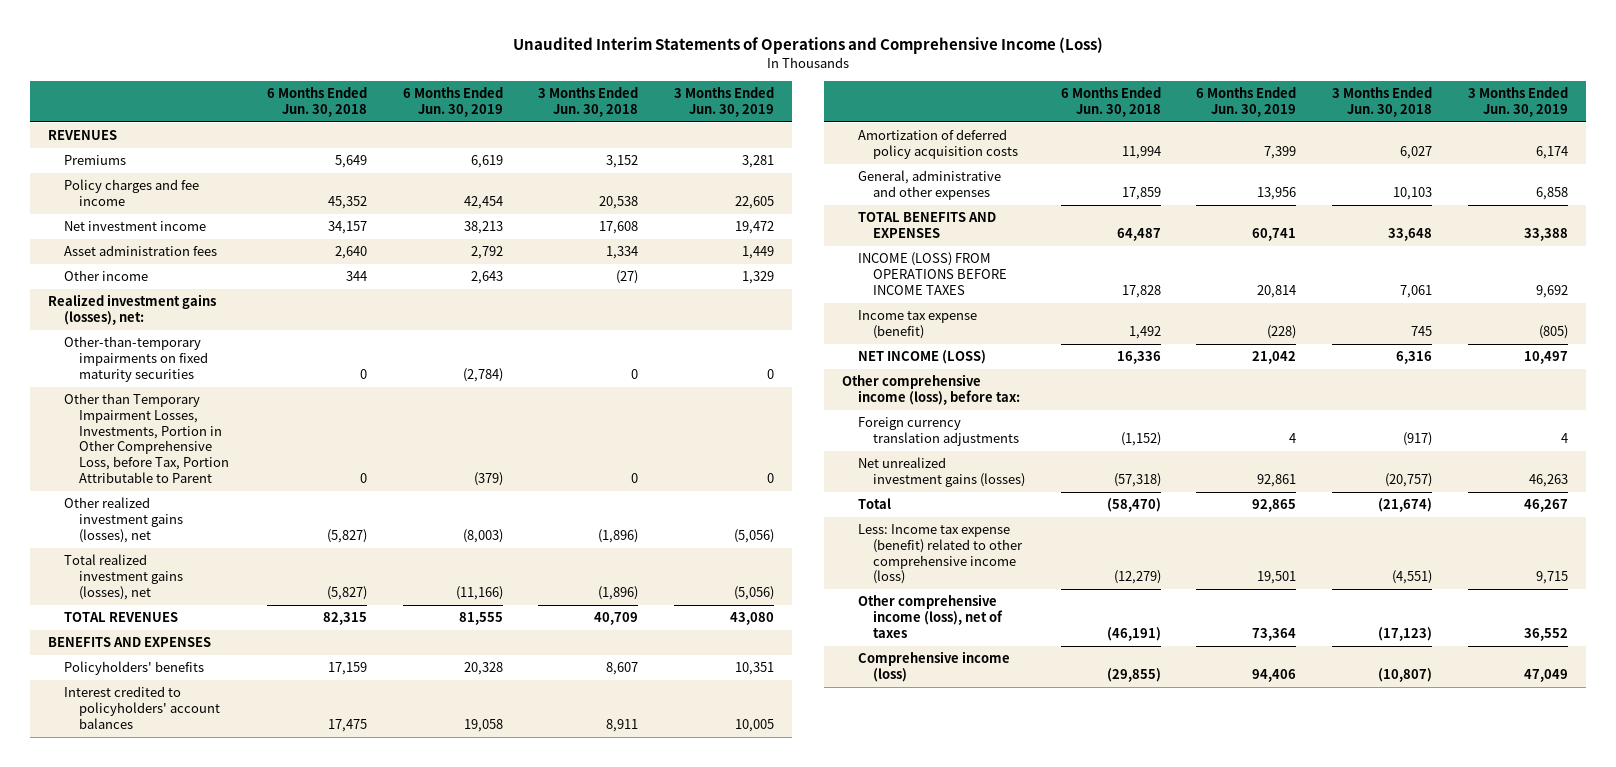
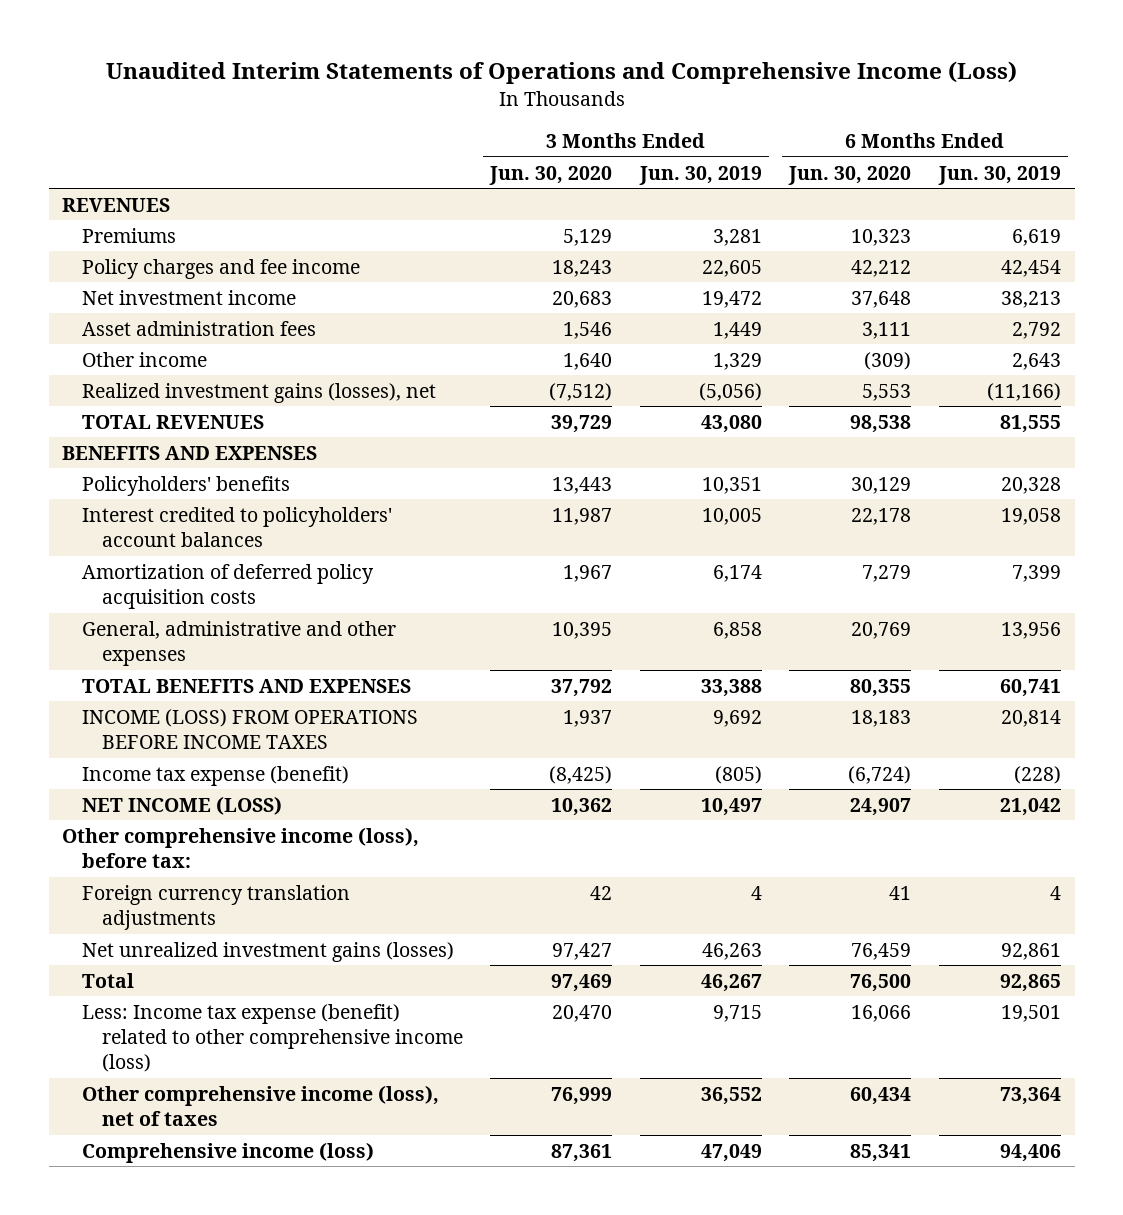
[266,86,367,117] 6 Months Ended Jun. 30, 2018 -> none
[538,86,639,117] 3 Months Ended Jun. 30, 2018 -> none
none -> [489,165,613,185] Jun. 30, 2020
none -> [788,165,912,185] Jun. 30, 2020
[48,294,217,326] Realized investment gains (losses), net: -> none
[63,336,209,382] Other-than-temporary impairments on fixed maturity securities -> none
[63,393,230,483] Other than Temporary Impairment Losses, Investments, Portion in Other Comprehensive Loss, before Tax, Portion Attributable to Parent -> none
[63,497,184,543] Other realized investment gains (losses), net -> none
[63,554,184,600] Total realized investment gains (losses), net -> [81,382,436,403] Realized investment gains (losses), net

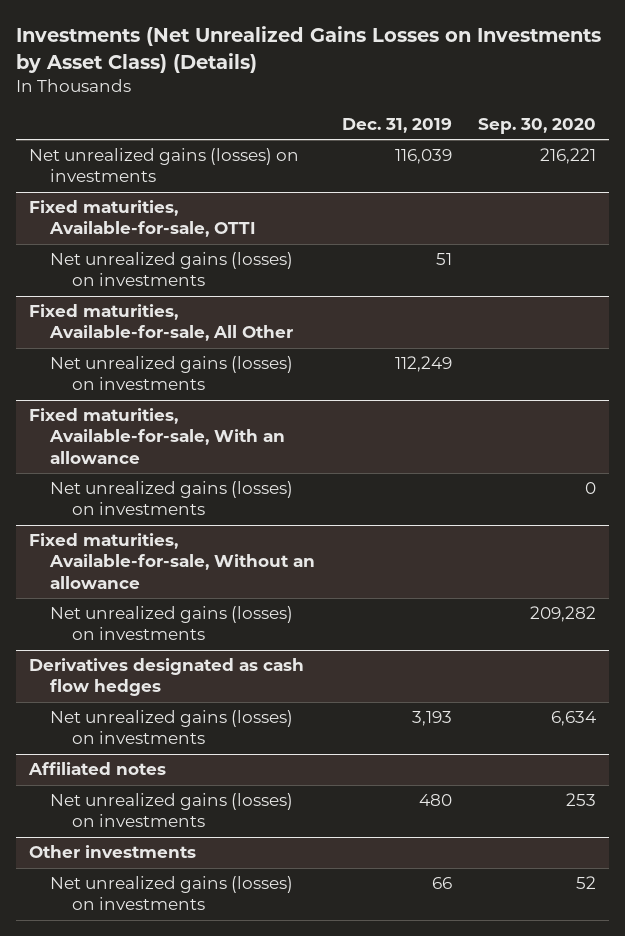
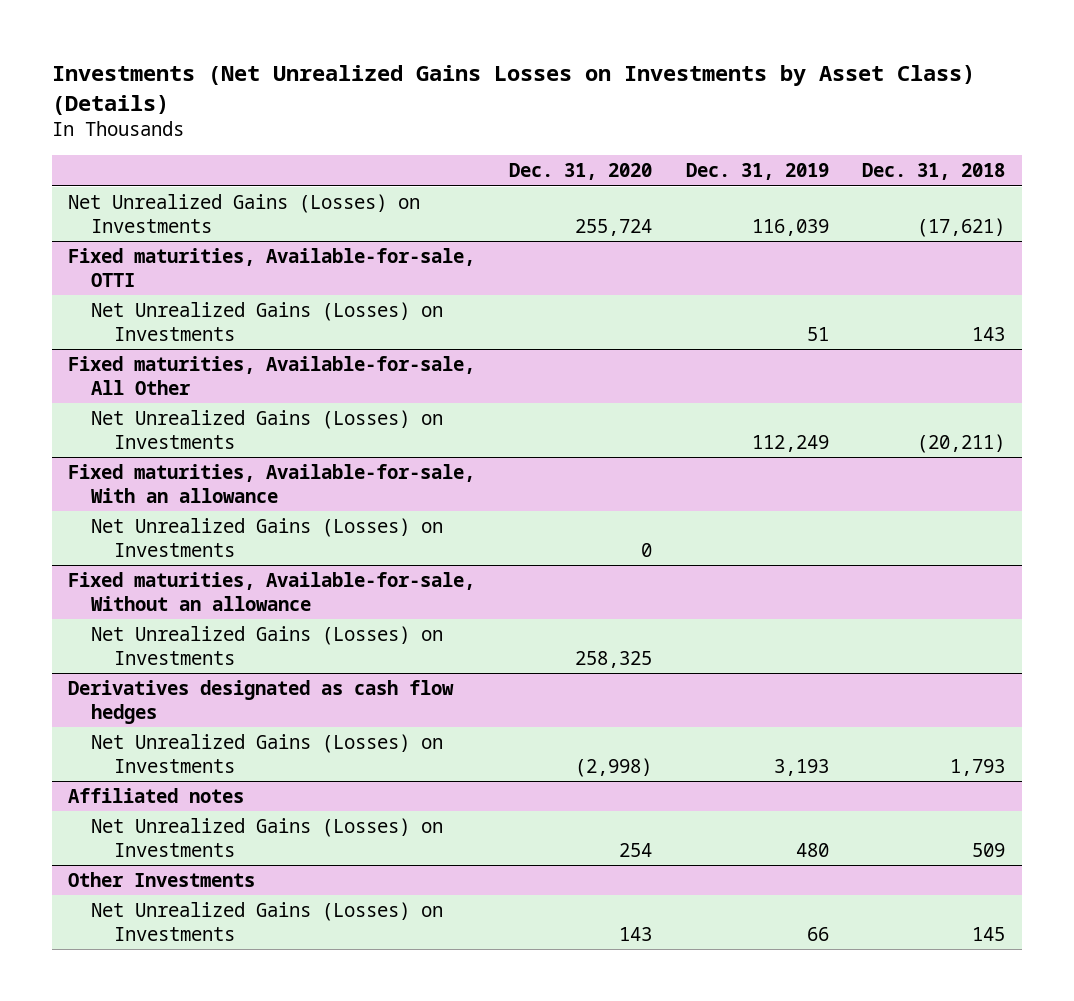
[477,117,596,134] Sep. 30, 2020 -> none
none -> [508,163,652,181] Dec. 31, 2020
none -> [862,163,1006,181] Dec. 31, 2018
[29,148,300,183] Net unrealized gains (losses) on investments -> [68,194,421,233] Net Unrealized Gains (Losses) on Investments
[50,252,294,287] Net unrealized gains (losses) on investments -> [91,302,444,341] Net Unrealized Gains (Losses) on Investments
[50,356,294,391] Net unrealized gains (losses) on investments -> [91,410,444,449] Net Unrealized Gains (Losses) on Investments
[50,481,294,516] Net unrealized gains (losses) on investments -> [91,518,444,557] Net Unrealized Gains (Losses) on Investments
[50,606,294,641] Net unrealized gains (losses) on investments -> [91,626,444,665] Net Unrealized Gains (Losses) on Investments
[50,710,294,745] Net unrealized gains (losses) on investments -> [91,734,444,773] Net Unrealized Gains (Losses) on Investments
[50,793,294,828] Net unrealized gains (losses) on investments -> [91,818,444,857] Net Unrealized Gains (Losses) on Investments
[29,845,197,859] Other investments -> [68,872,256,888] Other Investments
[50,876,294,911] Net unrealized gains (losses) on investments -> [91,902,444,941] Net Unrealized Gains (Losses) on Investments

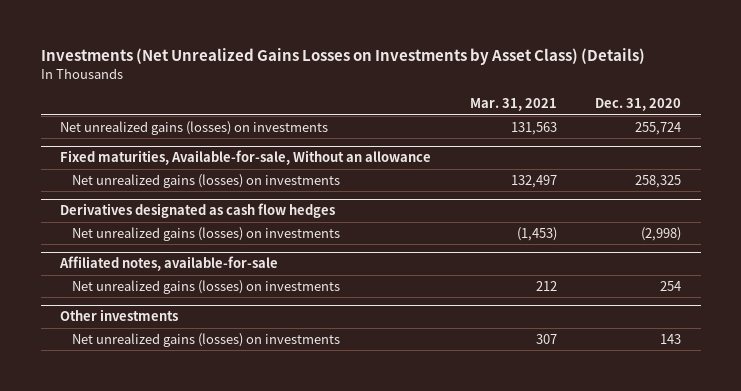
[685,163,829,181] Dec. 31, 2019 -> none
[862,163,1006,181] Dec. 31, 2018 -> none
none -> [469,98,557,112] Mar. 31, 2021
[68,248,476,287] Fixed maturities, Available-for-sale, OTTI -> none
[91,302,444,341] Net Unrealized Gains (Losses) on Investments -> none
[68,356,476,395] Fixed maturities, Available-for-sale, All Other -> none
[91,410,444,449] Net Unrealized Gains (Losses) on Investments -> none
[68,464,476,503] Fixed maturities, Available-for-sale, With an allowance -> none
[91,518,444,557] Net Unrealized Gains (Losses) on Investments -> none
[68,194,421,233] Net Unrealized Gains (Losses) on Investments -> [60,120,329,135] Net unrealized gains (losses) on investments
[91,626,444,665] Net Unrealized Gains (Losses) on Investments -> [72,173,341,188] Net unrealized gains (losses) on investments
[91,734,444,773] Net Unrealized Gains (Losses) on Investments -> [72,226,341,241] Net unrealized gains (losses) on investments
[68,788,245,804] Affiliated notes -> [59,256,279,272] Affiliated notes, available-for-sale
[91,818,444,857] Net Unrealized Gains (Losses) on Investments -> [72,279,341,294] Net unrealized gains (losses) on investments
[68,872,256,888] Other Investments -> [60,309,179,322] Other investments
[91,902,444,941] Net Unrealized Gains (Losses) on Investments -> [72,332,341,347] Net unrealized gains (losses) on investments

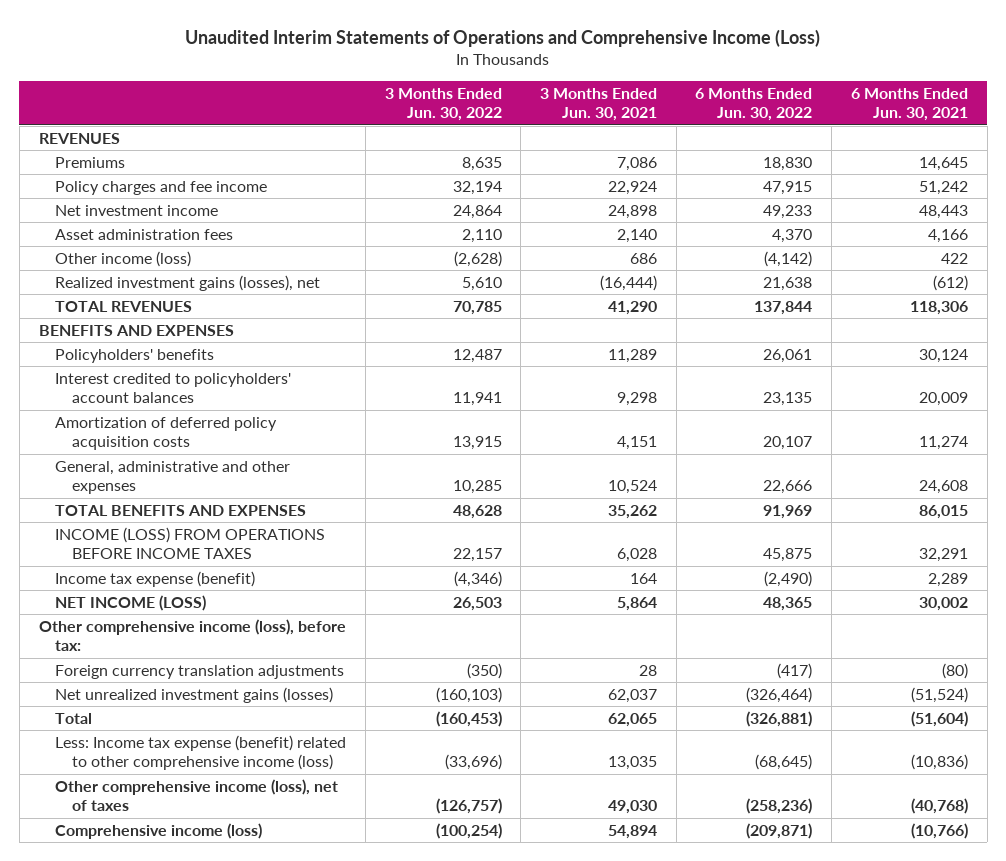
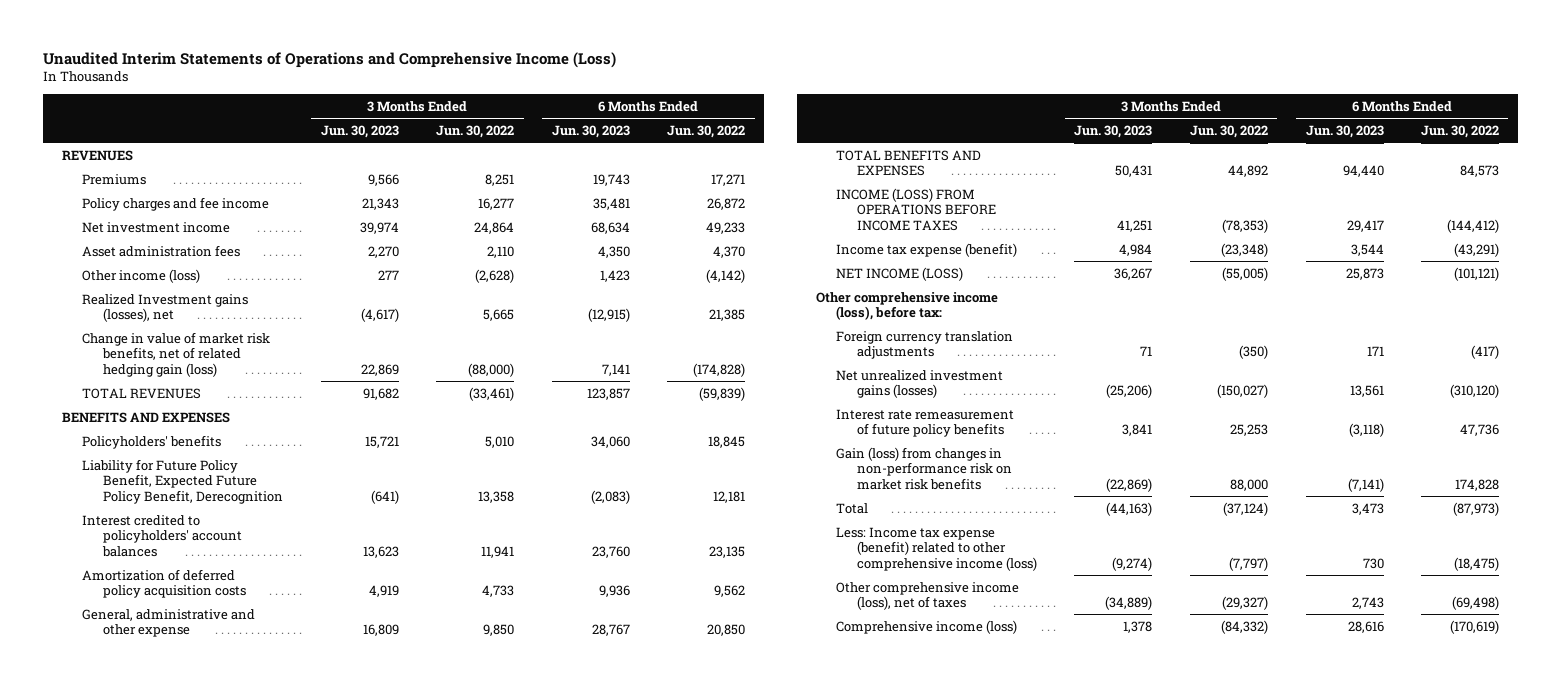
[540,87,658,122] 3 Months Ended Jun. 30, 2021 -> none
[850,87,968,122] 6 Months Ended Jun. 30, 2021 -> none
none -> [320,125,399,139] Jun. 30, 2023
none -> [551,125,630,139] Jun. 30, 2023
[461,156,502,171] 8,635 -> [485,173,515,186] 8,251
[763,156,813,171] 18,830 -> [711,173,746,186] 17,271
[452,180,502,195] 32,194 -> [478,197,515,210] 16,277
[763,180,813,195] 47,915 -> [707,197,746,210] 26,872
[55,274,321,291] Realized investment gains (losses), net -> [82,293,249,323] Realized Investment gains (losses), net
[461,276,502,291] 5,610 -> [483,309,515,322] 5,665
[763,276,813,291] 21,638 -> [709,309,746,322] 21,385
none -> [82,331,271,377] Change in value of market risk benefits, net of related hedging gain (loss)
[452,300,502,315] 70,785 -> [469,386,515,401] (33,461)
[754,300,813,315] 137,844 -> [699,386,746,401] (59,839)
[452,348,502,363] 12,487 -> [485,435,515,448] 5,010
[763,348,813,363] 26,061 -> [708,435,746,448] 18,845
none -> [82,458,284,504] Liability for Future Policy Benefit, Expected Future Policy Benefit, Derecognition
[452,436,502,451] 13,915 -> [482,585,515,598] 4,733
[763,436,813,451] 20,107 -> [714,585,746,598] 9,562
[55,460,291,495] General, administrative and other expenses -> [82,608,256,638] General, administrative and other expense
[452,480,502,495] 10,285 -> [483,624,515,637] 9,850
[763,480,813,495] 22,666 -> [707,624,746,637] 20,850
[452,504,502,519] 48,628 -> [1227,165,1268,178] 44,892
[763,504,813,519] 91,969 -> [1460,165,1500,178] 84,573
[452,548,502,563] 22,157 -> [1221,218,1268,233] (78,353)
[763,548,813,563] 45,875 -> [1447,218,1500,233] (144,412)
[453,570,502,587] (4,346) -> [1220,242,1268,257] (23,348)
[764,570,813,587] (2,490) -> [1454,242,1500,257] (43,291)
[452,596,502,611] 26,503 -> [1221,266,1268,281] (55,005)
[763,596,813,611] 48,365 -> [1454,266,1500,281] (101,121)
[435,686,502,703] (160,103) -> [1216,384,1268,399] (150,027)
[746,686,813,703] (326,464) -> [1450,384,1500,399] (310,120)
none -> [836,408,1015,438] Interest rate remeasurement of future policy benefits
none -> [836,446,1012,490] Gain (loss) from changes in non-performance risk on market risk benefits
[435,710,502,727] (160,453) -> [1222,501,1268,516] (37,124)
[746,710,813,727] (326,881) -> [1453,501,1500,516] (87,973)
[444,754,502,771] (33,696) -> [1228,556,1268,571] (7,797)
[755,754,813,771] (68,645) -> [1454,556,1500,571] (18,475)
[435,798,502,815] (126,757) -> [1221,596,1268,611] (29,327)
[746,798,813,815] (258,236) -> [1452,596,1500,611] (69,498)
[435,822,502,839] (100,254) -> [1220,619,1268,634] (84,332)
[746,822,813,839] (209,871) -> [1450,619,1500,634] (170,619)

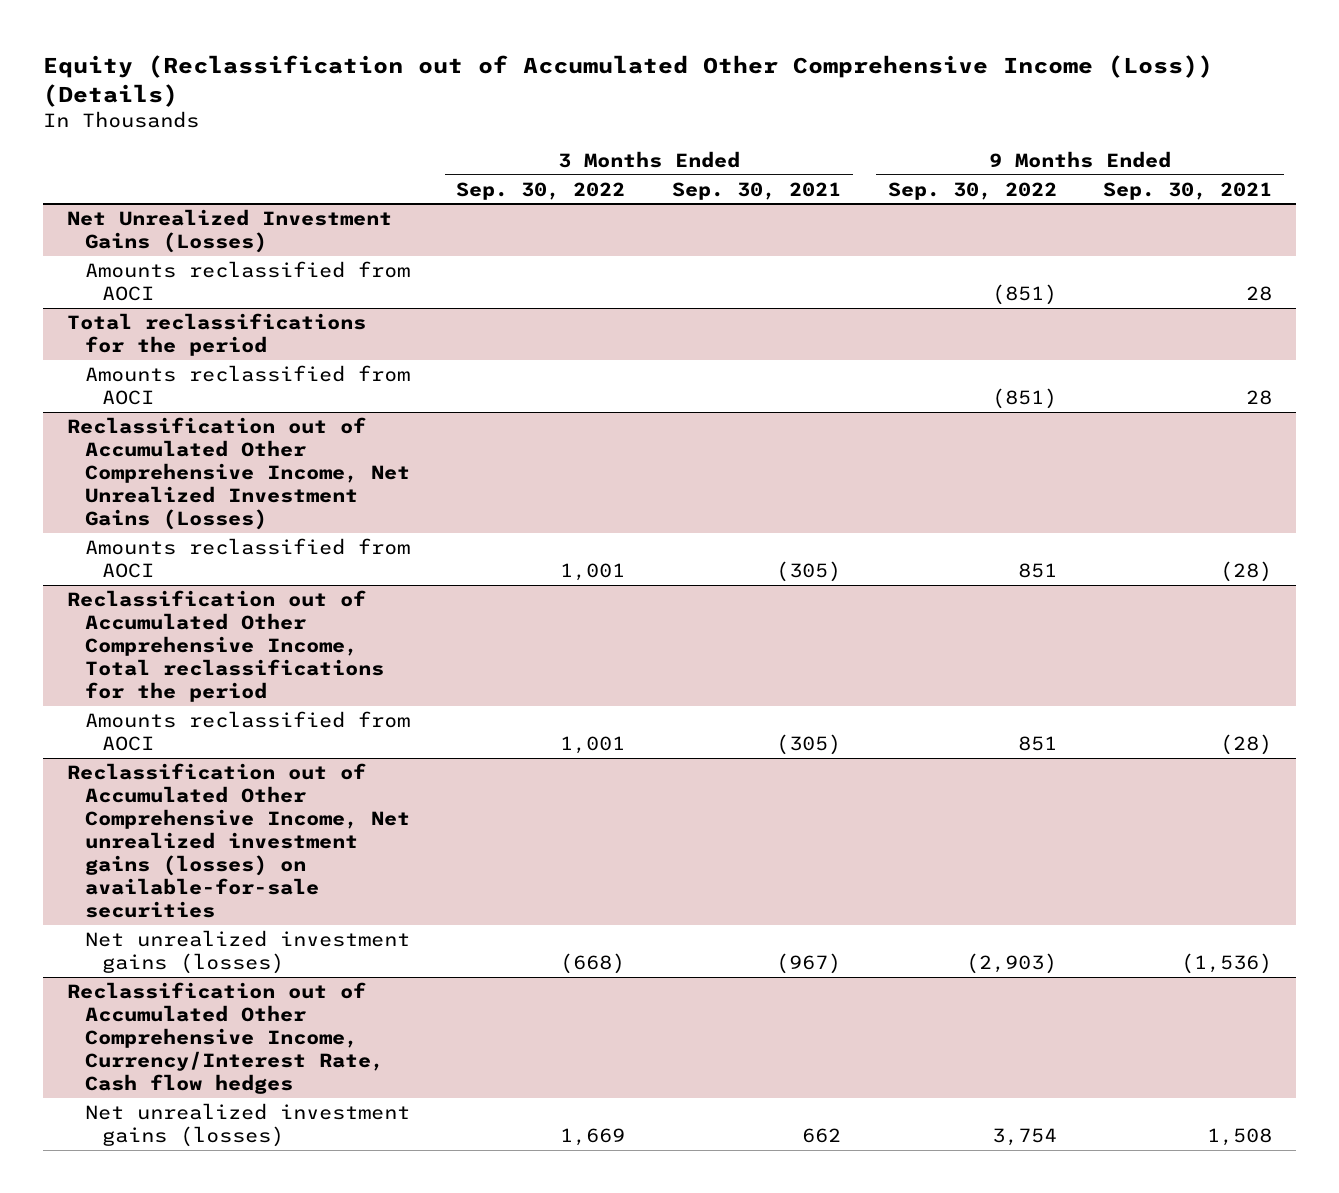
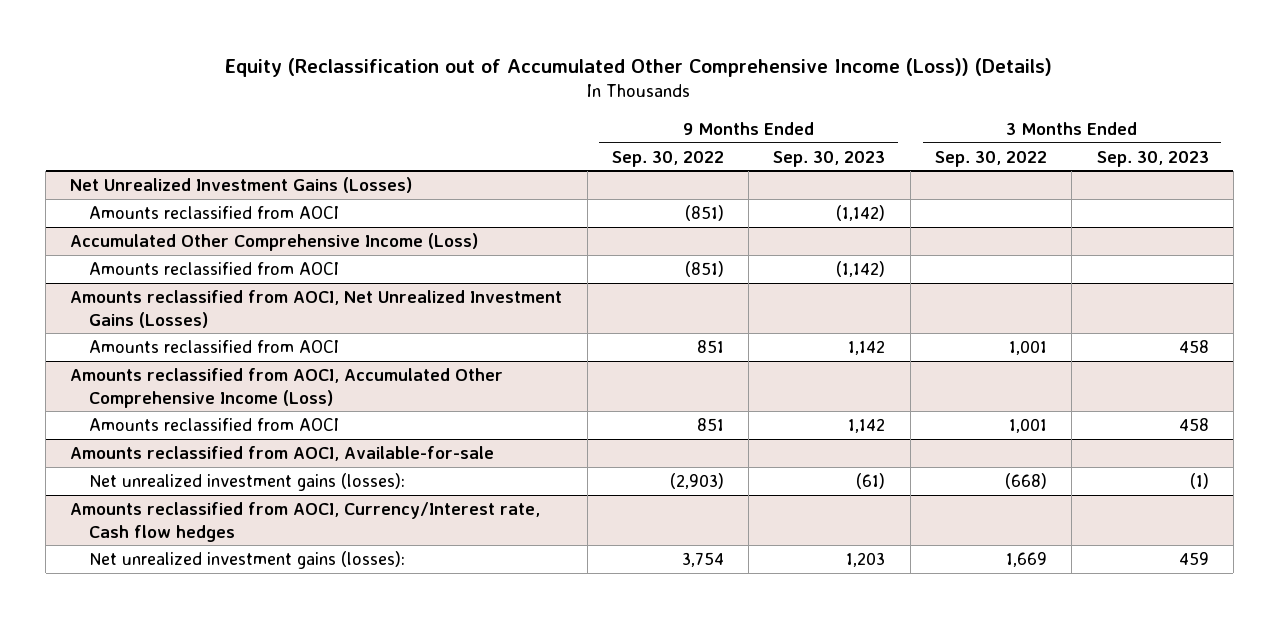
[671,181,841,200] Sep. 30, 2021 -> none
[1103,181,1273,200] Sep. 30, 2021 -> none
none -> [773,150,886,167] Sep. 30, 2023
none -> [1096,150,1209,167] Sep. 30, 2023
[66,312,366,356] Total reclassifications for the period -> [70,232,479,251] Accumulated Other Comprehensive Income (Loss)
[66,416,410,530] Reclassification out of Accumulated Other Comprehensive Income, Net Unrealized Investment Gains (Losses) -> none
none -> [70,289,563,328] Amounts reclassified from AOCI, Net Unrealized Investment Gains (Losses)
[66,589,384,702] Reclassification out of Accumulated Other Comprehensive Income, Total reclassifications for the period -> none
none -> [70,367,504,408] Amounts reclassified from AOCI, Accumulated Other Comprehensive Income (Loss)
[66,762,410,918] Reclassification out of Accumulated Other Comprehensive Income, Net unrealized investment gains (losses) on available-for-sale securities -> none
[66,981,384,1094] Reclassification out of Accumulated Other Comprehensive Income, Currency/Interest Rate, Cash flow hedges -> none
none -> [70,445,495,461] Amounts reclassified from AOCI, Available-for-sale
[84,929,410,974] Net unrealized investment gains (losses) -> [88,472,405,491] Net unrealized investment gains (losses):
none -> [70,501,541,542] Amounts reclassified from AOCI, Currency/Interest rate, Cash flow hedges
[84,1102,410,1147] Net unrealized investment gains (losses) -> [88,550,405,569] Net unrealized investment gains (losses):

